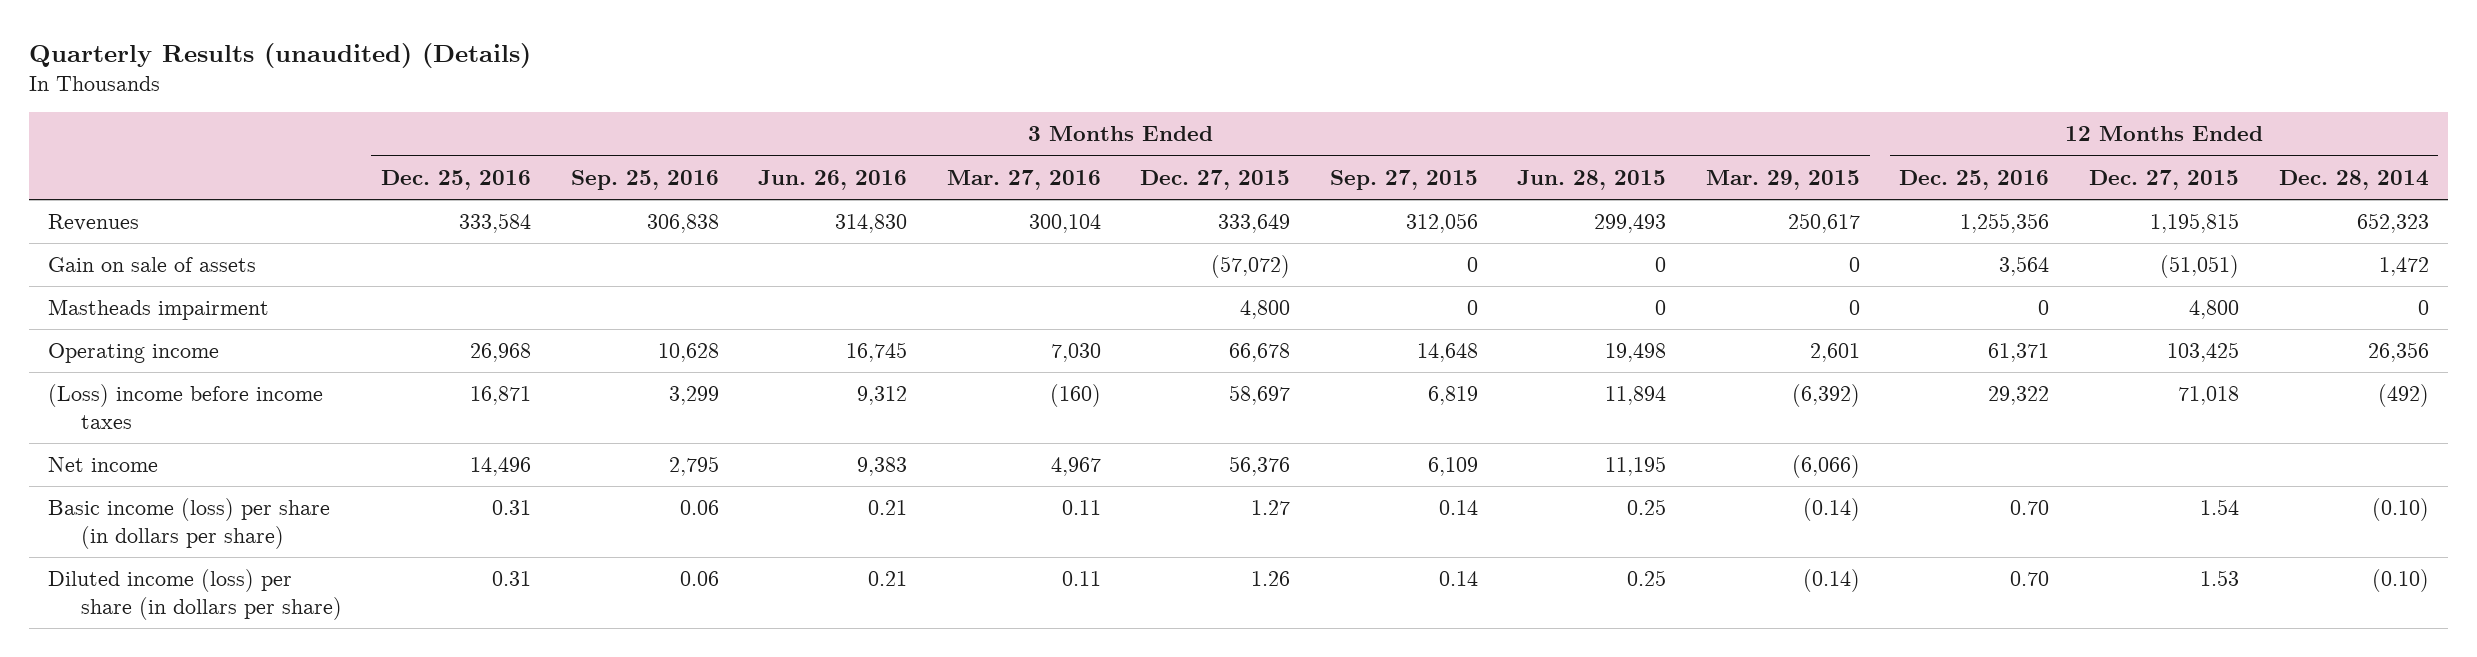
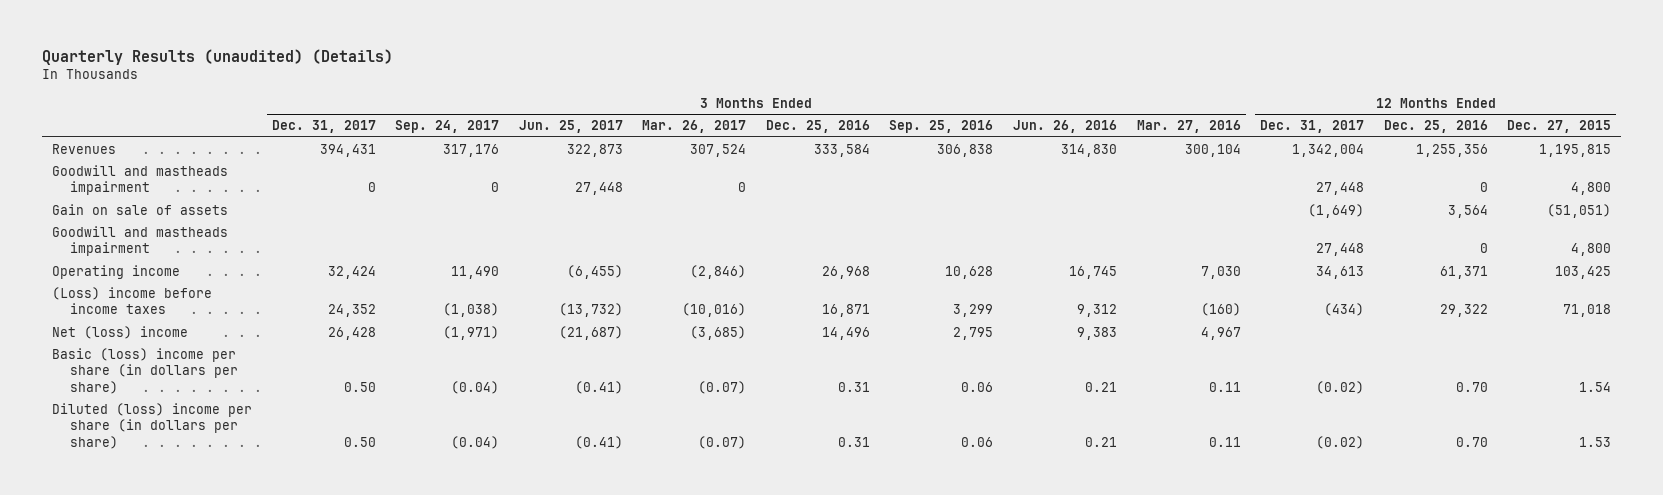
[1140,169,1291,190] Dec. 27, 2015 -> none
[1329,169,1478,190] Sep. 27, 2015 -> none
[1517,169,1667,190] Jun. 28, 2015 -> none
[1705,169,1860,190] Mar. 29, 2015 -> none
[2278,169,2429,190] Dec. 28, 2014 -> none
none -> [271,119,376,133] Dec. 31, 2017
none -> [395,119,500,133] Sep. 24, 2017
none -> [518,119,623,133] Jun. 25, 2017
none -> [642,119,747,133] Mar. 26, 2017
none -> [1260,119,1365,133] Dec. 31, 2017
none -> [51,164,228,196] Goodwill and mastheads impairment
[48,299,270,321] Mastheads impairment -> [51,225,228,257] Goodwill and mastheads impairment
[48,457,159,473] Net income -> [51,325,188,339] Net (loss) income
[48,498,331,549] Basic income (loss) per share (in dollars per share) -> [51,347,239,394] Basic (loss) income per share (in dollars per share)
[48,569,342,620] Diluted income (loss) per share (in dollars per share) -> [51,402,252,449] Diluted (loss) income per share (in dollars per share)

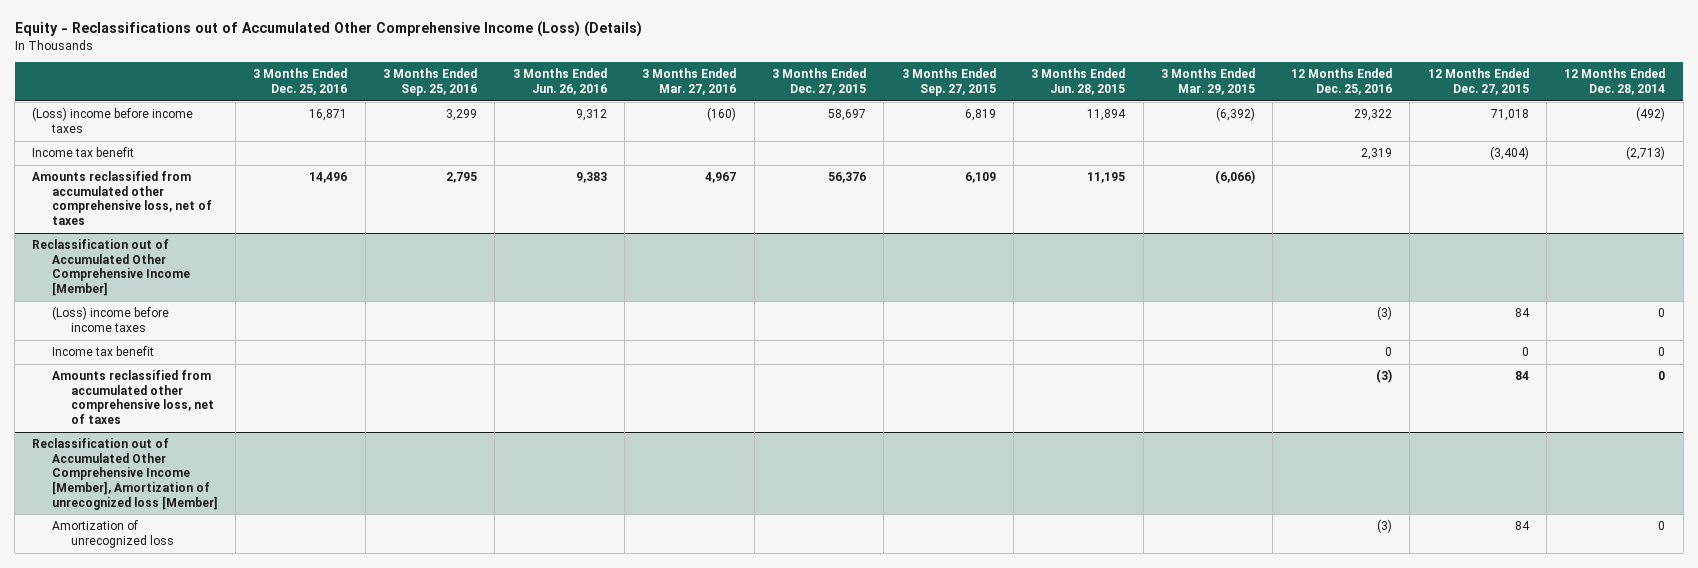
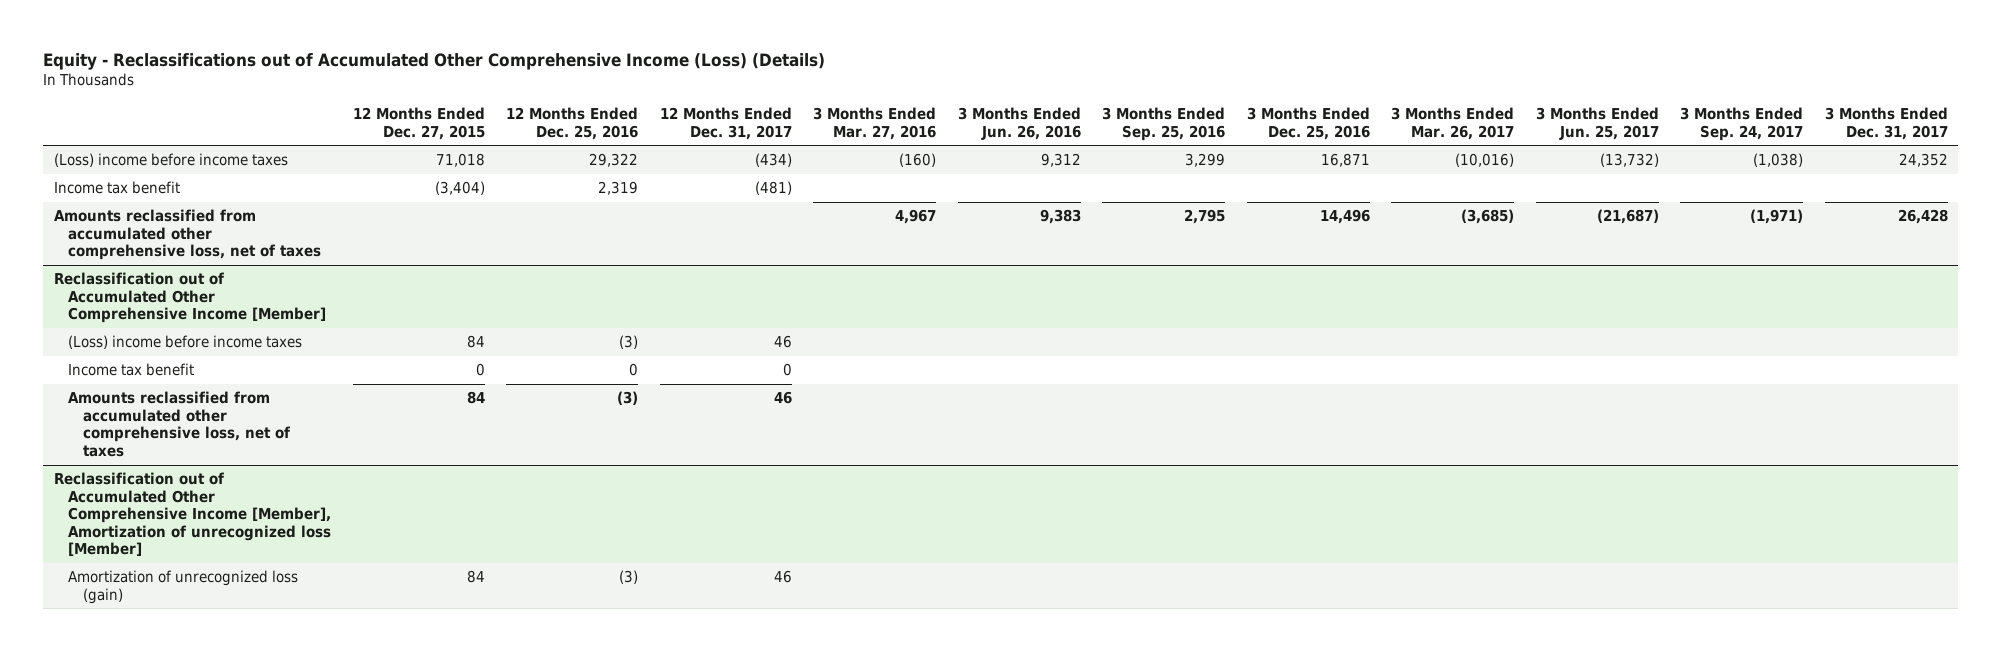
[772,68,867,95] 3 Months Ended Dec. 27, 2015 -> none
[901,68,996,96] 3 Months Ended Sep. 27, 2015 -> none
[1031,68,1126,95] 3 Months Ended Jun. 28, 2015 -> none
[1161,68,1256,95] 3 Months Ended Mar. 29, 2015 -> none
[1564,68,1666,95] 12 Months Ended Dec. 28, 2014 -> none
none -> [659,106,792,140] 12 Months Ended Dec. 31, 2017
none -> [1391,106,1515,140] 3 Months Ended Mar. 26, 2017
none -> [1535,106,1659,140] 3 Months Ended Jun. 25, 2017
none -> [1680,106,1804,141] 3 Months Ended Sep. 24, 2017
none -> [1824,106,1948,140] 3 Months Ended Dec. 31, 2017
[51,520,175,548] Amortization of unrecognized loss -> [68,570,299,604] Amortization of unrecognized loss (gain)

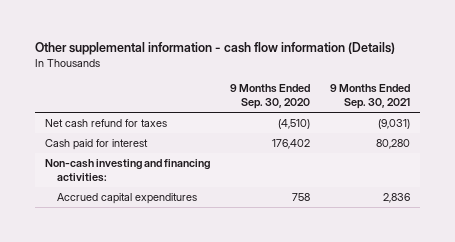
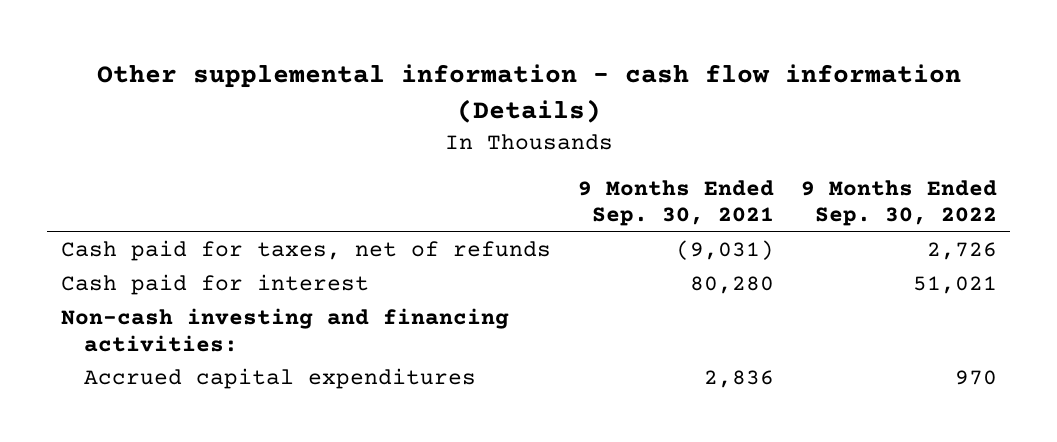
[230,84,311,110] 9 Months Ended Sep. 30, 2020 -> none
none -> [800,179,997,227] 9 Months Ended Sep. 30, 2022
[45,118,168,127] Net cash refund for taxes -> [60,240,551,262] Cash paid for taxes, net of refunds

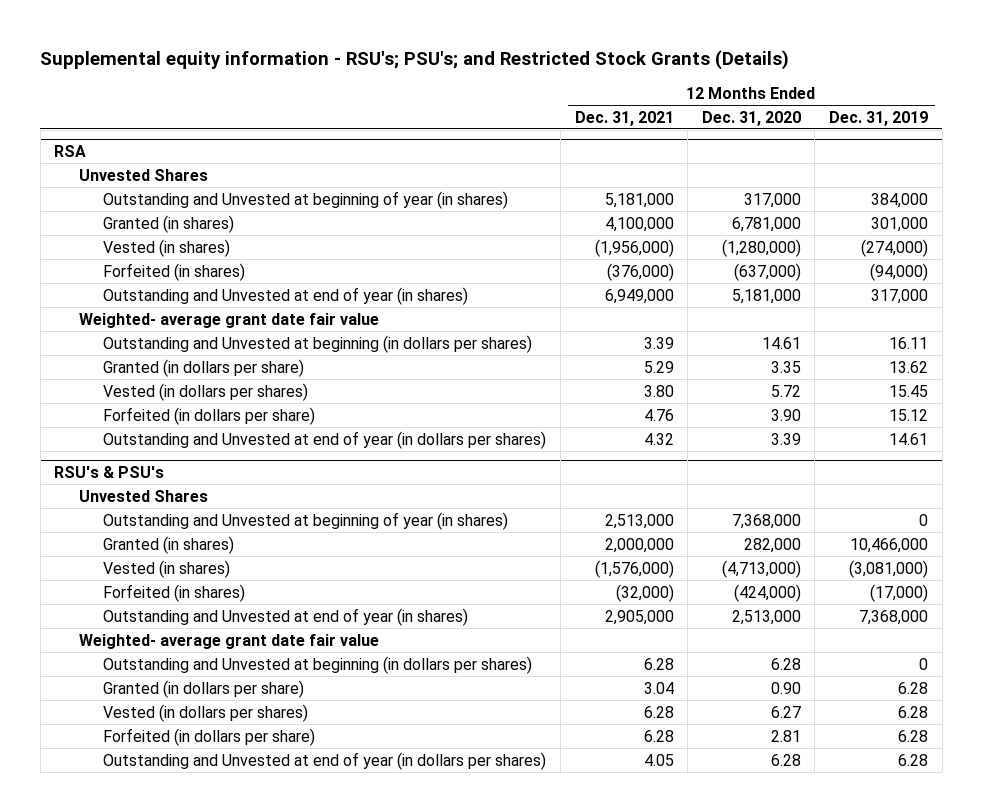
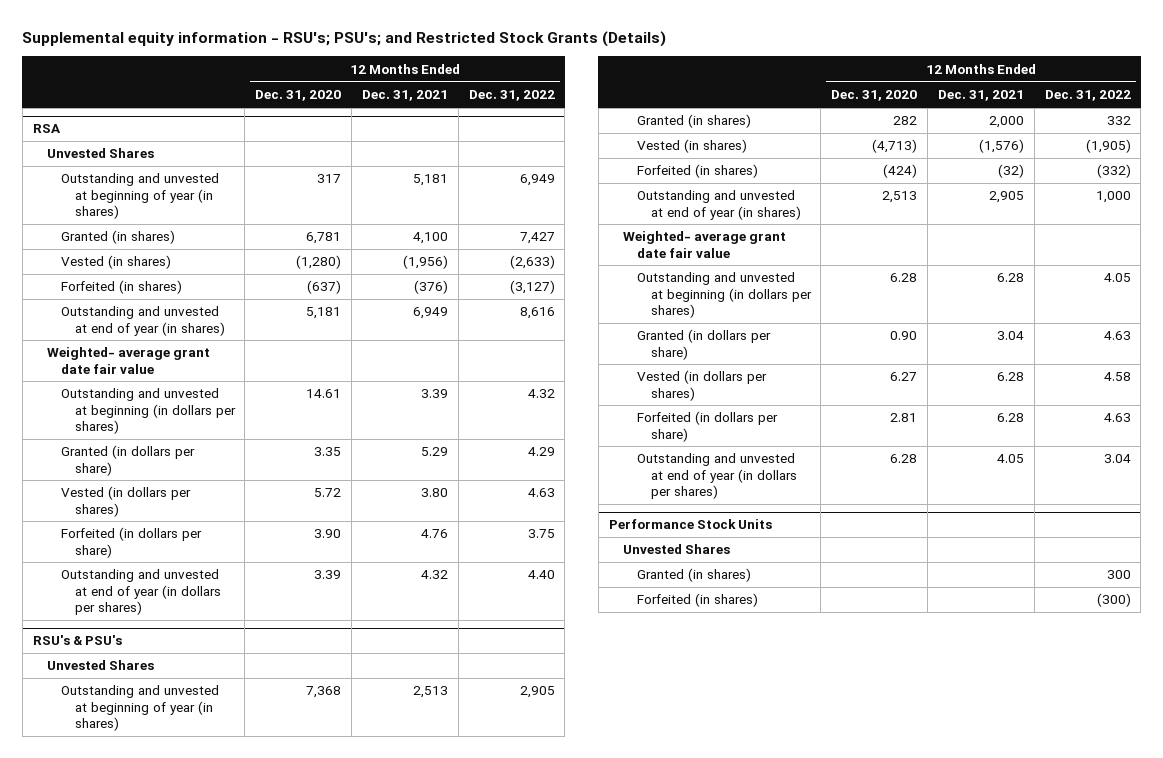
[829,110,929,126] Dec. 31, 2019 -> none
none -> [468,90,555,102] Dec. 31, 2022
[103,190,509,209] Outstanding and Unvested at beginning of year (in shares) -> [60,173,219,219] Outstanding and unvested at beginning of year (in shares)
[604,192,674,208] 5,181,000 -> [412,174,448,187] 5,181
[743,192,801,208] 317,000 -> [317,174,342,184] 317
[604,216,674,232] 4,100,000 -> [412,232,448,245] 4,100
[731,216,801,232] 6,781,000 -> [306,232,342,245] 6,781
[594,238,674,257] (1,956,000) -> [402,255,448,270] (1,956)
[721,238,801,257] (1,280,000) -> [296,255,342,270] (1,280)
[606,262,674,281] (376,000) -> [413,280,448,295] (376)
[733,262,801,281] (637,000) -> [307,280,342,295] (637)
[103,286,469,305] Outstanding and Unvested at end of year (in shares) -> [60,306,225,336] Outstanding and unvested at end of year (in shares)
[604,288,674,304] 6,949,000 -> [412,307,448,320] 6,949
[731,288,801,304] 5,181,000 -> [306,307,342,320] 5,181
[103,334,533,353] Outstanding and Unvested at beginning (in dollars per shares) -> [60,388,236,434] Outstanding and unvested at beginning (in dollars per shares)
[103,430,547,449] Outstanding and Unvested at end of year (in dollars per shares) -> [60,569,221,615] Outstanding and unvested at end of year (in dollars per shares)
[103,511,509,530] Outstanding and Unvested at beginning of year (in shares) -> [60,685,219,731] Outstanding and unvested at beginning of year (in shares)
[604,513,674,529] 2,513,000 -> [412,686,448,699] 2,513
[731,513,801,529] 7,368,000 -> [306,686,342,699] 7,368
[604,537,674,553] 2,000,000 -> [988,116,1024,129] 2,000
[743,537,801,553] 282,000 -> [893,116,918,126] 282
[594,559,674,578] (1,576,000) -> [978,139,1024,154] (1,576)
[721,559,801,578] (4,713,000) -> [872,139,918,154] (4,713)
[615,583,674,602] (32,000) -> [997,164,1024,179] (32)
[733,583,801,602] (424,000) -> [883,164,918,179] (424)
[103,607,469,626] Outstanding and Unvested at end of year (in shares) -> [636,190,801,220] Outstanding and unvested at end of year (in shares)
[604,609,674,625] 2,905,000 -> [988,191,1024,204] 2,905
[731,609,801,625] 2,513,000 -> [882,191,918,204] 2,513
[103,655,533,674] Outstanding and Unvested at beginning (in dollars per shares) -> [636,272,812,318] Outstanding and unvested at beginning (in dollars per shares)
[103,751,547,770] Outstanding and Unvested at end of year (in dollars per shares) -> [636,453,797,499] Outstanding and unvested at end of year (in dollars per shares)
none -> [608,519,772,530] Performance Stock Units
none -> [622,544,730,555] Unvested Shares
none -> [636,568,751,583] Granted (in shares)
none -> [636,593,758,608] Forfeited (in shares)

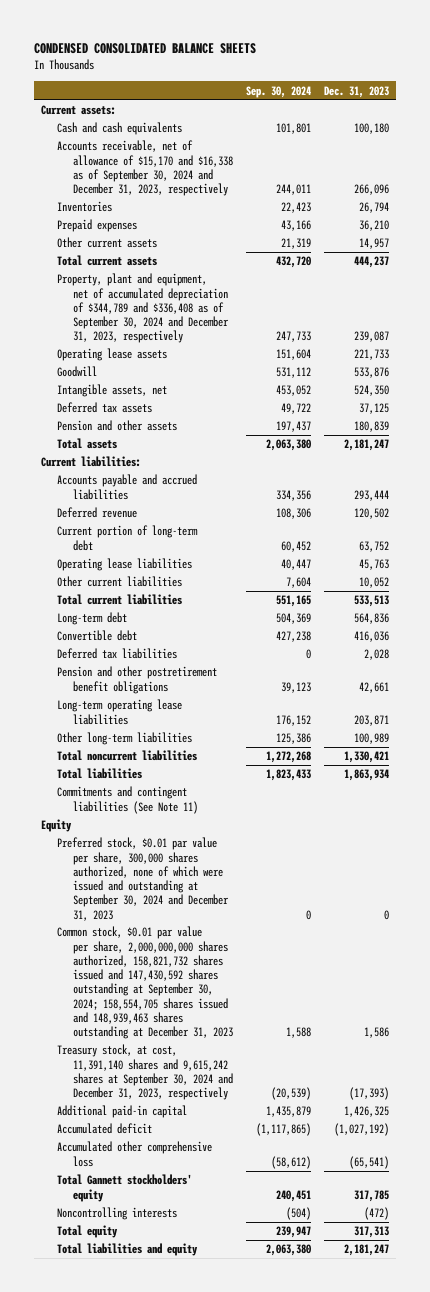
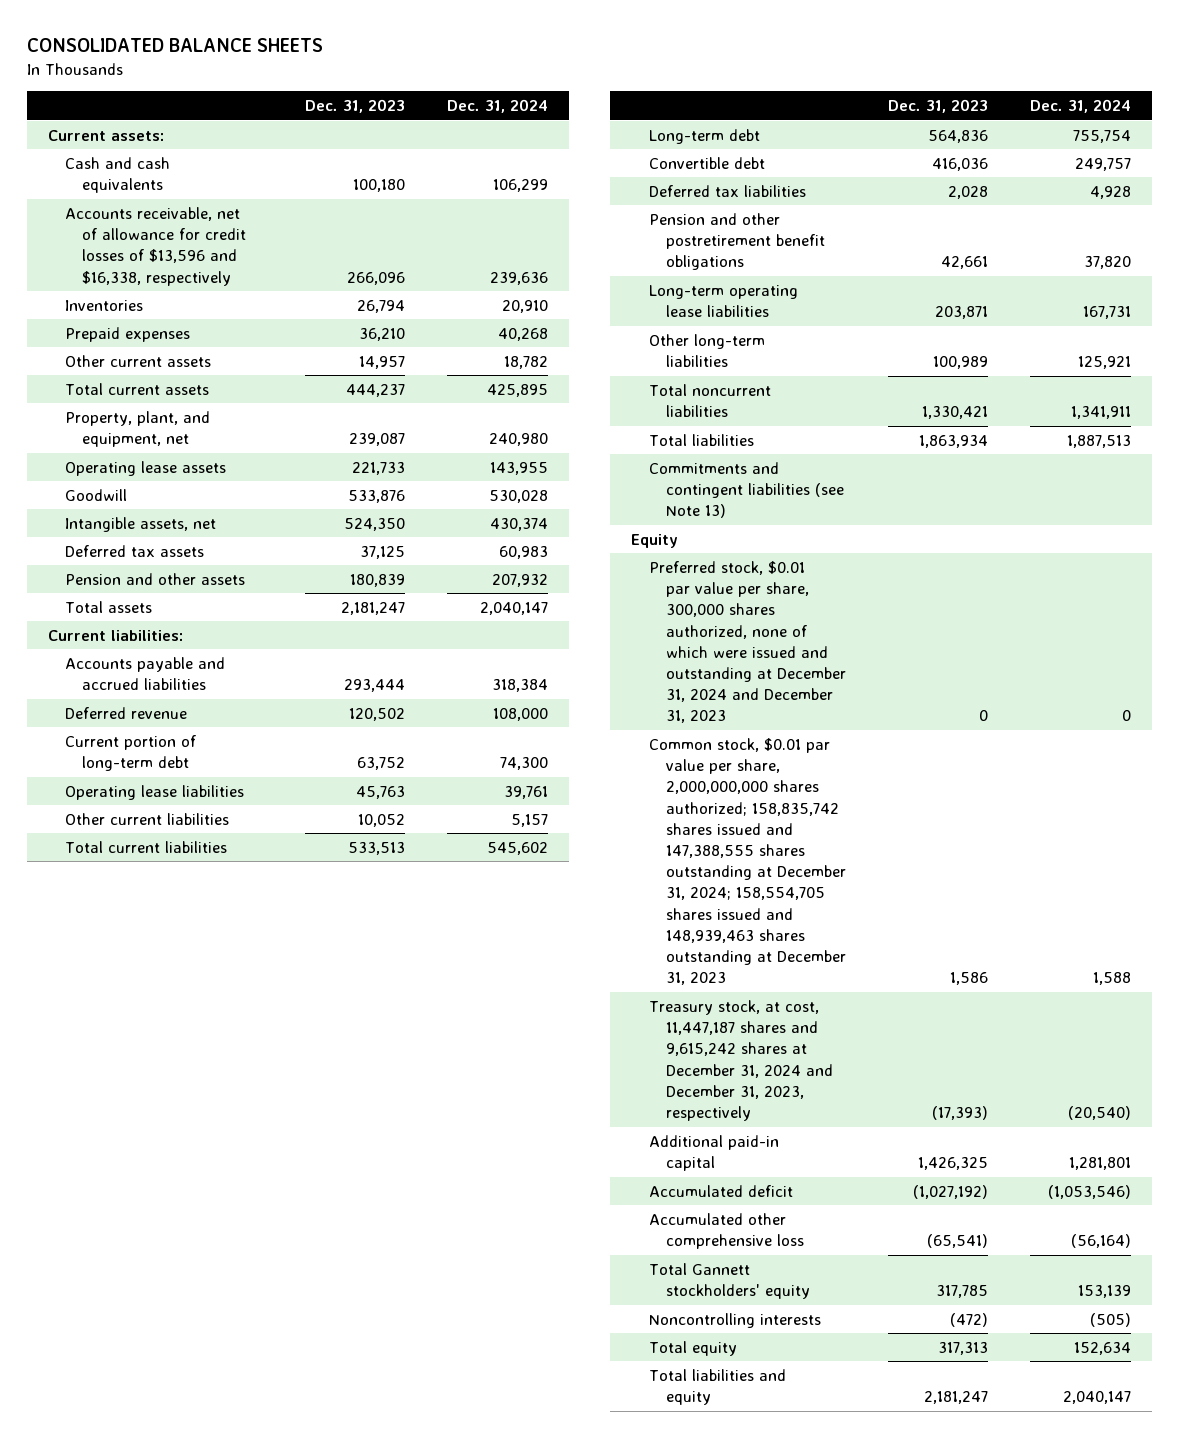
[34,42,257,54] CONDENSED CONSOLIDATED BALANCE SHEETS -> [26,38,323,53] CONSOLIDATED BALANCE SHEETS
[246,85,312,98] Sep. 30, 2024 -> none
none -> [446,98,548,113] Dec. 31, 2024
[56,140,234,197] Accounts receivable, net of allowance of $15,170 and $16,338 as of September 30, 2024 and December 31, 2023, respectively -> [65,206,247,286] Accounts receivable, net of allowance for credit losses of $13,596 and $16,338, respectively
[56,273,230,344] Property, plant and equipment, net of accumulated depreciation of $344,789 and $336,408 as of September 30, 2024 and December 31, 2023, respectively -> [65,410,211,448] Property, plant, and equipment, net
[56,786,199,814] Commitments and contingent liabilities (See Note 11) -> [648,461,844,519] Commitments and contingent liabilities (see Note 13)
[56,837,230,921] Preferred stock, $0.01 par value per share, 300,000 shares authorized, none of which were issued and outstanding at September 30, 2024 and December 31, 2023 -> [648,560,846,724] Preferred stock, $0.01 par value per share, 300,000 shares authorized, none of which were issued and outstanding at December 31, 2024 and December 31, 2023
[56,926,234,1039] Common stock, $0.01 par value per share, 2,000,000,000 shares authorized, 158,821,732 shares issued and 147,430,592 shares outstanding at September 30, 2024; 158,554,705 shares issued and 148,939,463 shares outstanding at December 31, 2023 -> [648,737,846,986] Common stock, $0.01 par value per share, 2,000,000,000 shares authorized; 158,835,742 shares issued and 147,388,555 shares outstanding at December 31, 2024; 158,554,705 shares issued and 148,939,463 shares outstanding at December 31, 2023
[56,1044,234,1101] Treasury stock, at cost, 11,391,140 shares and 9,615,242 shares at September 30, 2024 and December 31, 2023, respectively -> [648,999,833,1121] Treasury stock, at cost, 11,447,187 shares and 9,615,242 shares at December 31, 2024 and December 31, 2023, respectively

